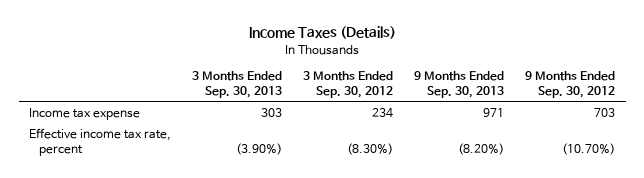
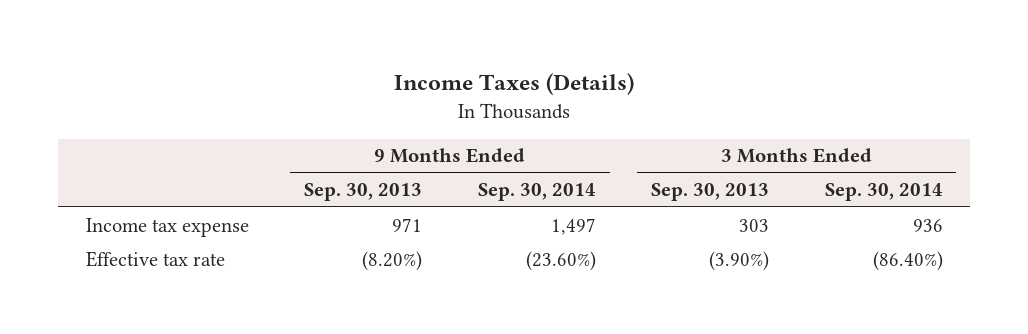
[303,71,394,99] 3 Months Ended Sep. 30, 2012 -> none
[525,71,616,99] 9 Months Ended Sep. 30, 2012 -> none
none -> [477,183,596,202] Sep. 30, 2014
none -> [824,183,943,202] Sep. 30, 2014
[29,127,172,156] Effective income tax rate, percent -> [85,250,225,267] Effective tax rate

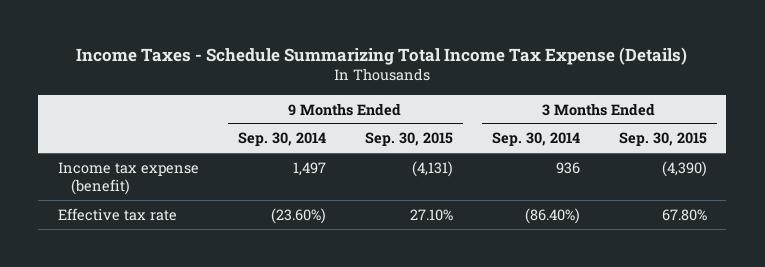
[394,73,635,96] Income Taxes (Details) -> [76,46,688,65] Income Taxes - Schedule Summarizing Total Income Tax Expense (Details)
[304,183,423,202] Sep. 30, 2013 -> none
[651,183,770,202] Sep. 30, 2013 -> none
none -> [364,132,453,147] Sep. 30, 2015
none -> [618,132,707,147] Sep. 30, 2015
[85,217,249,237] Income tax expense -> [57,161,199,195] Income tax expense (benefit)

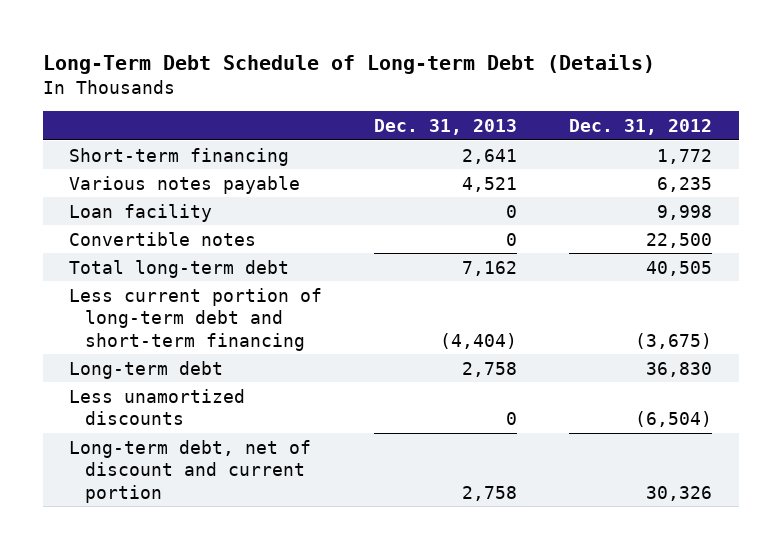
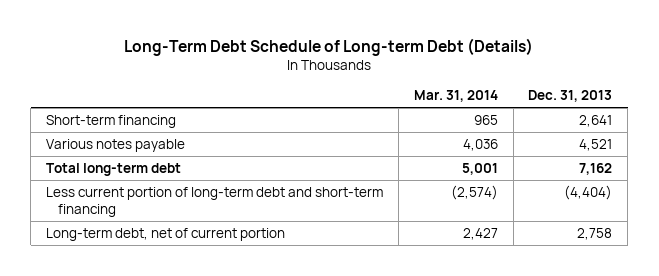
[569,118,713,135] Dec. 31, 2012 -> none
none -> [413,90,498,103] Mar. 31, 2014
[68,203,212,222] Loan facility -> none
[68,231,256,246] Convertible notes -> none
[68,388,245,426] Less unamortized discounts -> none
[68,439,311,503] Long-term debt, net of discount and current portion -> none
[68,360,223,379] Long-term debt -> [46,227,286,241] Long-term debt, net of current portion

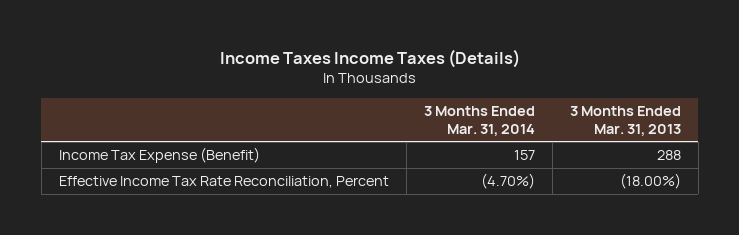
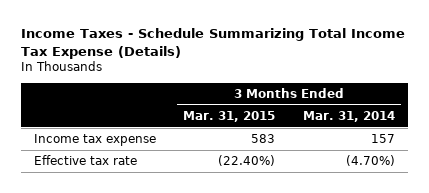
[219,48,520,68] Income Taxes Income Taxes (Details) -> [20,28,405,60] Income Taxes - Schedule Summarizing Total Income Tax Expense (Details)
[569,105,681,136] 3 Months Ended Mar. 31, 2013 -> none
none -> [183,110,276,122] Mar. 31, 2015
[58,147,260,164] Income Tax Expense (Benefit) -> [34,134,157,147] Income tax expense
[58,176,389,189] Effective Income Tax Rate Reconciliation, Percent -> [34,155,138,166] Effective tax rate

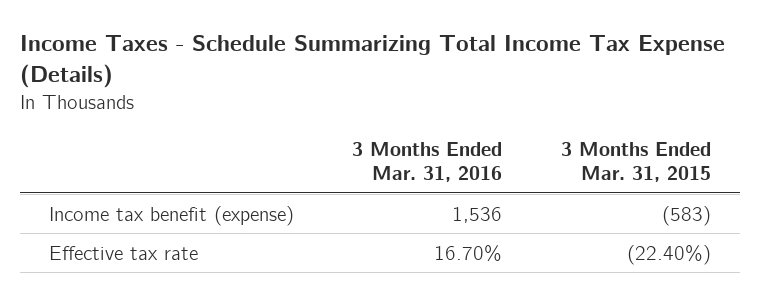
[302,110,395,122] Mar. 31, 2014 -> none
none -> [352,141,503,183] 3 Months Ended Mar. 31, 2016
[34,134,157,147] Income tax expense -> [48,205,294,226] Income tax benefit (expense)
[251,134,276,144] 583 -> [661,205,711,226] (583)

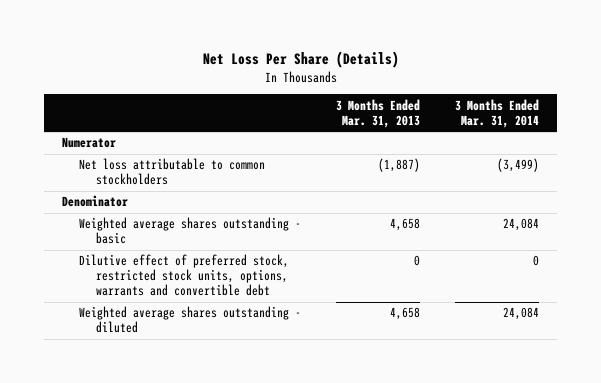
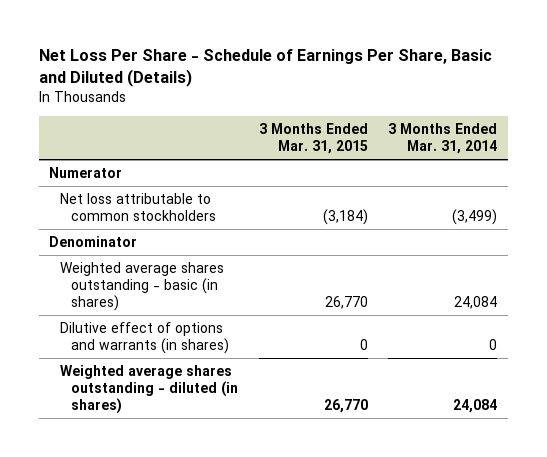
[202,51,399,69] Net Loss Per Share (Details) -> [38,48,492,87] Net Loss Per Share - Schedule of Earnings Per Share, Basic and Diluted (Details)
[336,98,421,128] 3 Months Ended Mar. 31, 2013 -> none
none -> [258,123,368,154] 3 Months Ended Mar. 31, 2015
[78,217,301,245] Weighted average shares outstanding - basic -> [60,262,225,311] Weighted average shares outstanding - basic (in shares)
[78,254,289,297] Dilutive effect of preferred stock, restricted stock units, options, warrants and convertible debt -> [60,322,230,355] Dilutive effect of options and warrants (in shares)
[78,306,301,334] Weighted average shares outstanding - diluted -> [60,365,239,414] Weighted average shares outstanding - diluted (in shares)

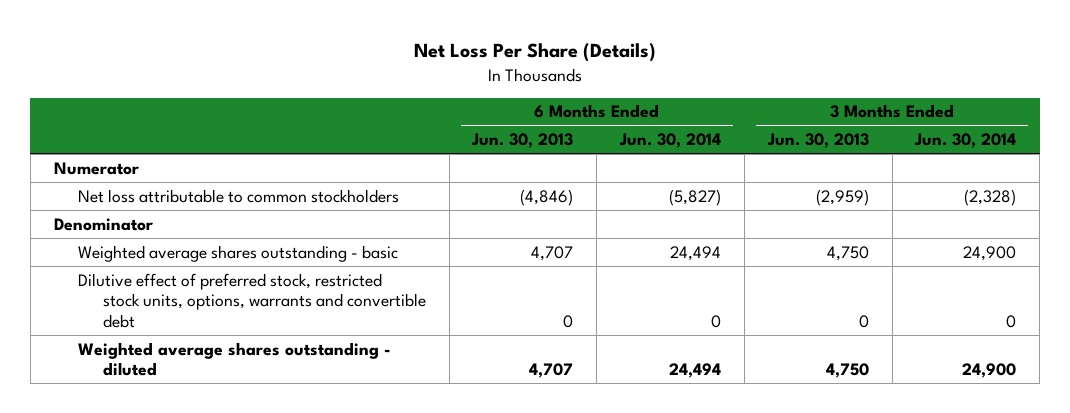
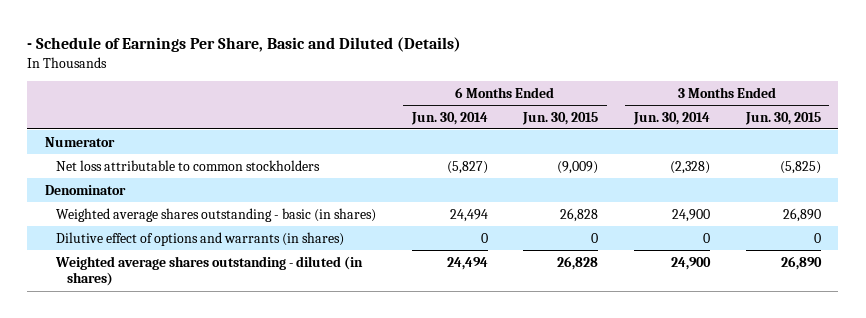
[414,43,657,63] Net Loss Per Share (Details) -> [27,36,462,52] - Schedule of Earnings Per Share, Basic and Diluted (Details)
[471,132,574,148] Jun. 30, 2013 -> none
[766,132,869,148] Jun. 30, 2013 -> none
none -> [522,111,599,125] Jun. 30, 2015
none -> [744,111,821,125] Jun. 30, 2015
[78,244,399,262] Weighted average shares outstanding - basic -> [56,207,377,222] Weighted average shares outstanding - basic (in shares)
[78,272,426,328] Dilutive effect of preferred stock, restricted stock units, options, warrants and convertible debt -> [56,231,345,246] Dilutive effect of options and warrants (in shares)
[78,341,392,377] Weighted average shares outstanding - diluted -> [55,255,364,287] Weighted average shares outstanding - diluted (in shares)

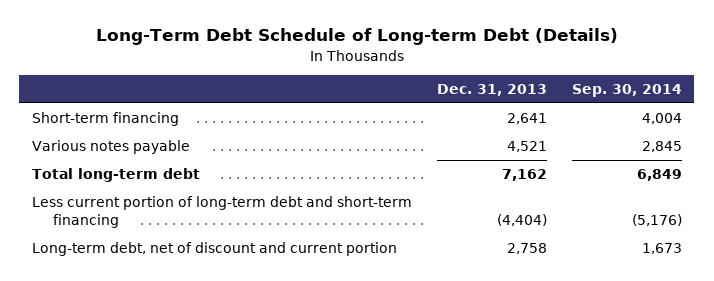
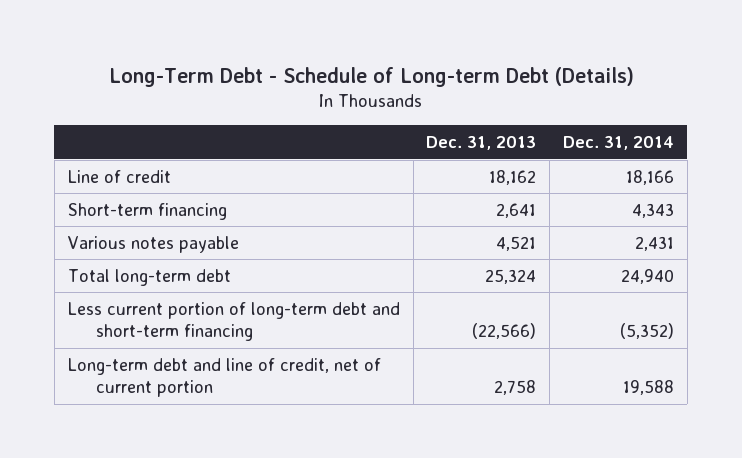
[95,28,618,46] Long-Term Debt Schedule of Long-term Debt (Details) -> [108,66,634,87] Long-Term Debt - Schedule of Long-term Debt (Details)
[571,84,682,98] Sep. 30, 2014 -> none
none -> [562,136,674,151] Dec. 31, 2014
none -> [67,169,171,183] Line of credit
[501,169,547,182] 7,162 -> [485,268,537,284] 25,324
[496,214,547,227] (4,404) -> [472,323,537,340] (22,566)
[31,242,397,257] Long-term debt, net of discount and current portion -> [67,357,381,398] Long-term debt and line of credit, net of current portion

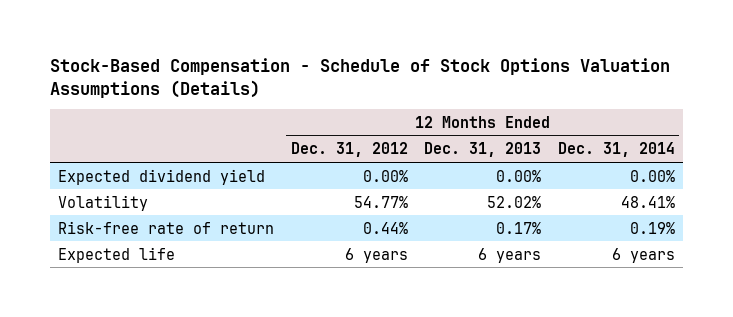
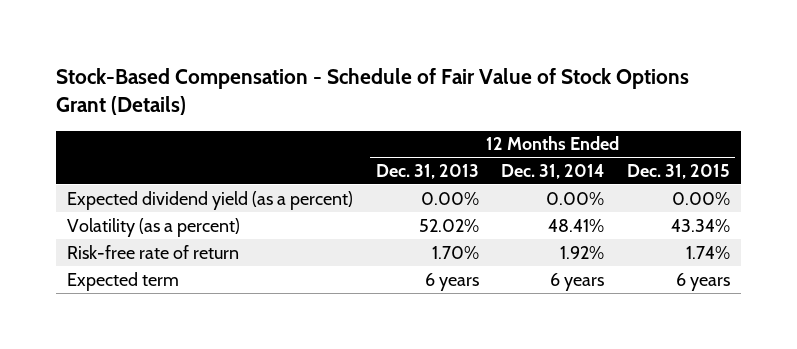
[49,58,670,98] Stock-Based Compensation - Schedule of Stock Options Valuation Assumptions (Details) -> [56,68,690,116] Stock-Based Compensation - Schedule of Fair Value of Stock Options Grant (Details)
[290,142,408,158] Dec. 31, 2012 -> none
none -> [626,163,730,179] Dec. 31, 2015
[57,168,265,185] Expected dividend yield -> [67,190,354,210] Expected dividend yield (as a percent)
[57,194,148,211] Volatility -> [67,217,241,237] Volatility (as a percent)
[496,221,542,234] 0.17% -> [431,245,479,259] 1.70%
[629,221,675,234] 0.19% -> [560,245,605,259] 1.92%
[57,246,175,263] Expected life -> [67,271,180,291] Expected term

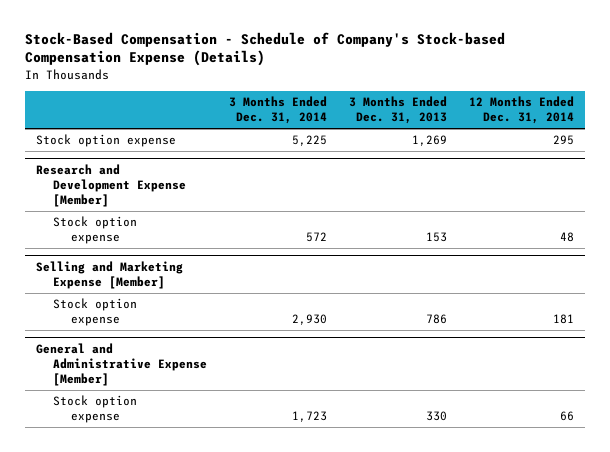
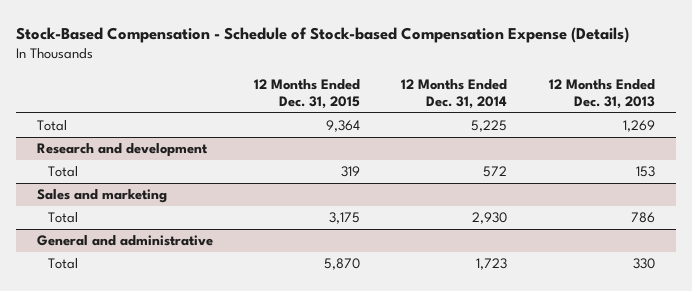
[25,31,506,67] Stock-Based Compensation - Schedule of Company's Stock-based Compensation Expense (Details) -> [16,26,630,43] Stock-Based Compensation - Schedule of Stock-based Compensation Expense (Details)
[229,96,328,125] 3 Months Ended Dec. 31, 2014 -> none
[348,96,447,125] 3 Months Ended Dec. 31, 2013 -> none
none -> [254,78,361,110] 12 Months Ended Dec. 31, 2015
none -> [548,78,655,110] 12 Months Ended Dec. 31, 2013
[36,134,177,148] Stock option expense -> none
[53,216,138,245] Stock option expense -> none
[53,298,138,327] Stock option expense -> none
[53,395,138,424] Stock option expense -> none
none -> [36,120,67,132] Total
[36,163,187,208] Research and Development Expense [Member] -> [36,143,208,158] Research and development
none -> [48,166,79,178] Total
[36,260,184,289] Selling and Marketing Expense [Member] -> [36,189,167,204] Sales and marketing
none -> [48,212,79,224] Total
[36,342,208,387] General and Administrative Expense [Member] -> [36,235,213,247] General and administrative
none -> [48,258,79,270] Total

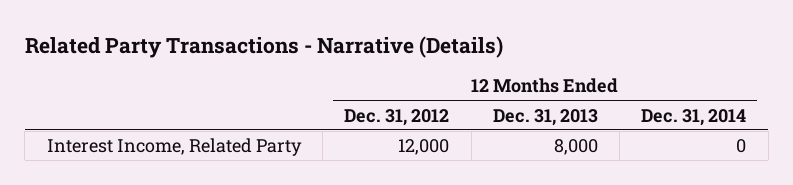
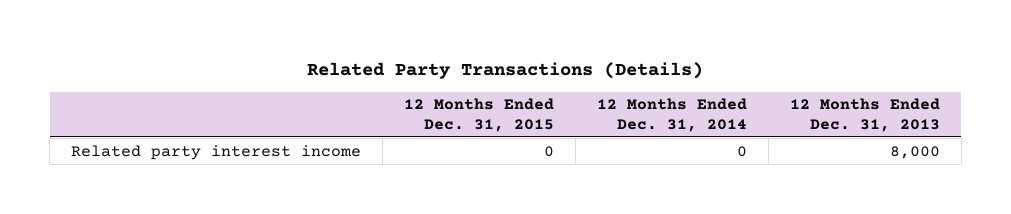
[24,36,503,59] Related Party Transactions - Narrative (Details) -> [307,62,704,80] Related Party Transactions (Details)
[344,108,450,126] Dec. 31, 2012 -> none
none -> [403,98,554,132] 12 Months Ended Dec. 31, 2015
[46,138,302,157] Interest Income, Related Party -> [71,144,362,160] Related party interest income

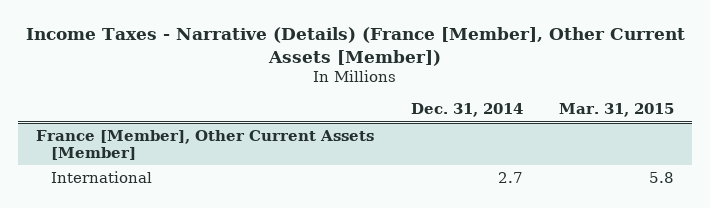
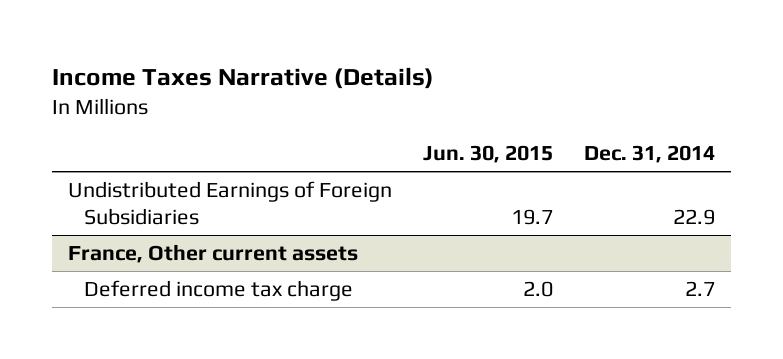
[26,27,686,66] Income Taxes - Narrative (Details) (France [Member], Other Current Assets [Member]) -> [51,66,434,89] Income Taxes Narrative (Details)
[558,103,674,118] Mar. 31, 2015 -> none
none -> [422,145,553,164] Jun. 30, 2015
none -> [67,180,392,225] Undistributed Earnings of Foreign Subsidiaries
[36,129,375,160] France [Member], Other Current Assets [Member] -> [67,243,358,263] France, Other current assets
[50,170,152,183] International -> [84,279,354,301] Deferred income tax charge

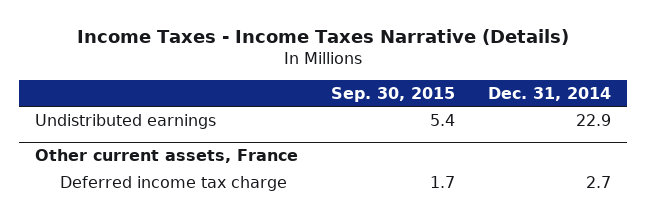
[51,66,434,89] Income Taxes Narrative (Details) -> [77,29,570,46] Income Taxes - Income Taxes Narrative (Details)
[422,145,553,164] Jun. 30, 2015 -> none
none -> [331,86,456,102] Sep. 30, 2015
[67,180,392,225] Undistributed Earnings of Foreign Subsidiaries -> [35,113,217,129] Undistributed earnings
[67,243,358,263] France, Other current assets -> [35,149,299,164] Other current assets, France

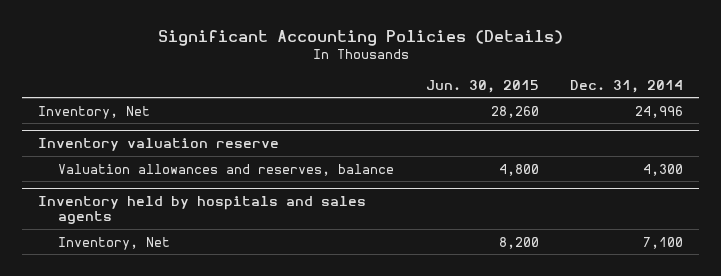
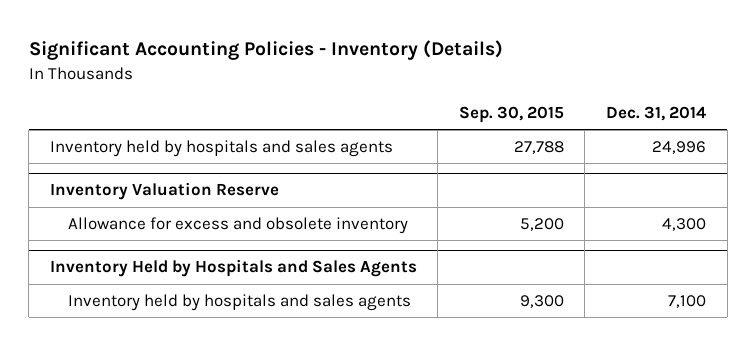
[157,29,563,46] Significant Accounting Policies (Details) -> [28,40,503,61] Significant Accounting Policies - Inventory (Details)
[425,79,539,93] Jun. 30, 2015 -> none
none -> [458,105,564,123] Sep. 30, 2015
[37,105,150,119] Inventory, Net -> [49,140,393,158] Inventory held by hospitals and sales agents
[37,138,279,152] Inventory valuation reserve -> [49,182,279,201] Inventory Valuation Reserve
[58,163,395,176] Valuation allowances and reserves, balance -> [67,217,408,235] Allowance for excess and obsolete inventory
[37,196,366,225] Inventory held by hospitals and sales agents -> [49,259,417,278] Inventory Held by Hospitals and Sales Agents
[58,236,171,250] Inventory, Net -> [67,294,411,312] Inventory held by hospitals and sales agents

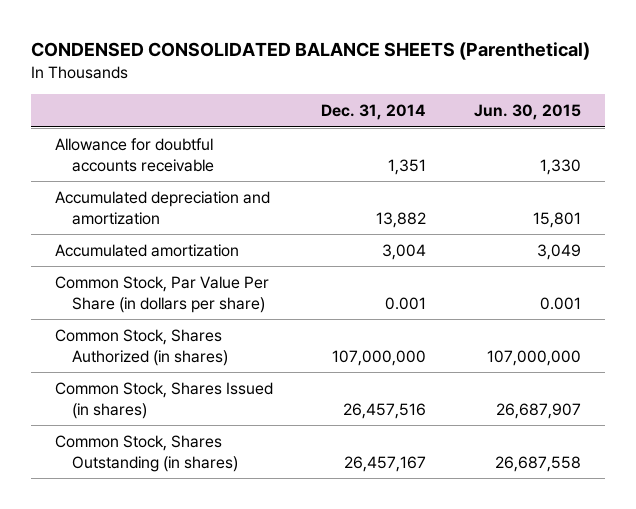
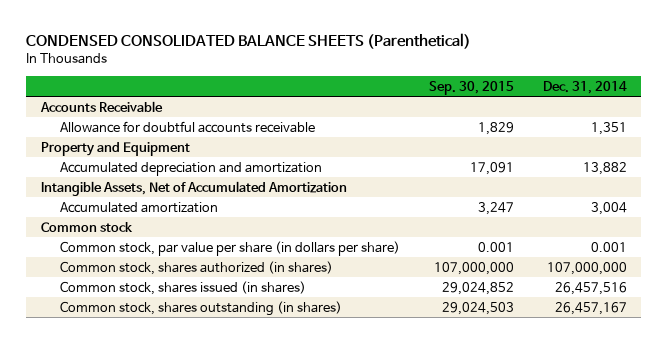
[473,104,581,121] Jun. 30, 2015 -> none
none -> [428,80,514,95] Sep. 30, 2015
none -> [39,100,163,112] Accounts Receivable
none -> [40,141,190,156] Property and Equipment
none -> [40,180,347,196] Intangible Assets, Net of Accumulated Amortization
none -> [40,221,133,232] Common stock
[55,275,270,313] Common Stock, Par Value Per Share (in dollars per share) -> [59,240,400,256] Common stock, par value per share (in dollars per share)
[55,328,228,366] Common Stock, Shares Authorized (in shares) -> [59,260,333,275] Common stock, shares authorized (in shares)
[55,381,274,419] Common Stock, Shares Issued (in shares) -> [59,280,306,295] Common stock, shares issued (in shares)
[55,434,238,472] Common Stock, Shares Outstanding (in shares) -> [59,300,342,316] Common stock, shares outstanding (in shares)

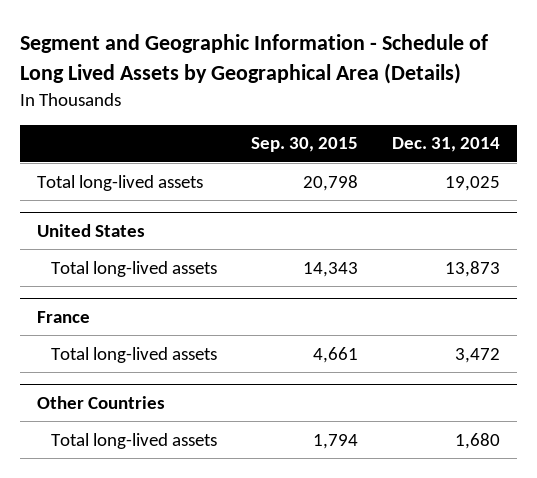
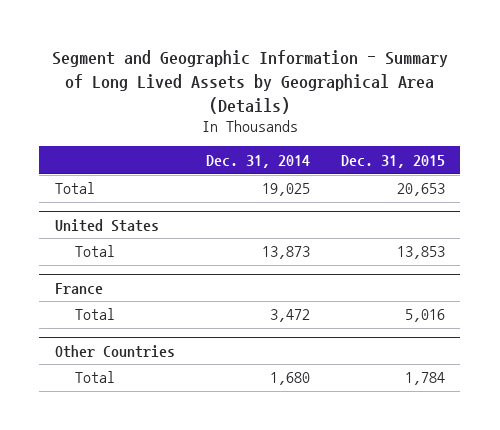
[20,33,489,84] Segment and Geographic Information - Schedule of Long Lived Assets by Geographical Area (Details) -> [51,50,448,114] Segment and Geographic Information - Summary of Long Lived Assets by Geographical Area (Details)
[251,137,359,153] Sep. 30, 2015 -> none
none -> [340,154,445,168] Dec. 31, 2015
[37,174,204,191] Total long-lived assets -> [54,182,95,195] Total
[51,260,218,277] Total long-lived assets -> [75,245,116,258] Total
[51,346,218,363] Total long-lived assets -> [75,308,116,321] Total
[51,432,218,449] Total long-lived assets -> [75,371,116,384] Total

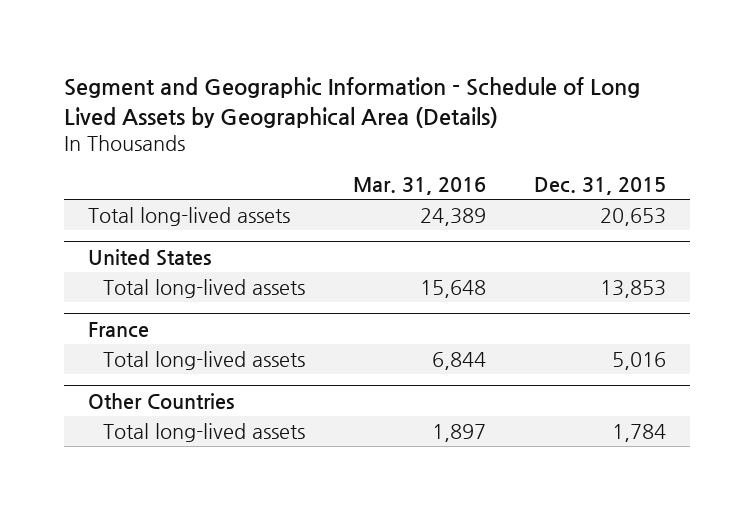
[51,50,448,114] Segment and Geographic Information - Summary of Long Lived Assets by Geographical Area (Details) -> [64,77,641,129] Segment and Geographic Information - Schedule of Long Lived Assets by Geographical Area (Details)
[205,154,310,168] Dec. 31, 2014 -> none
none -> [353,177,487,196] Mar. 31, 2016
[54,182,95,195] Total -> [88,206,291,226] Total long-lived assets
[75,245,116,258] Total -> [103,278,306,298] Total long-lived assets
[75,308,116,321] Total -> [103,350,306,370] Total long-lived assets
[75,371,116,384] Total -> [103,422,306,442] Total long-lived assets

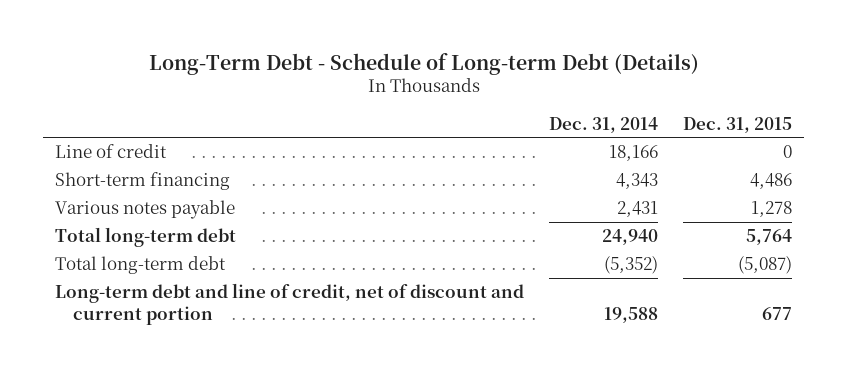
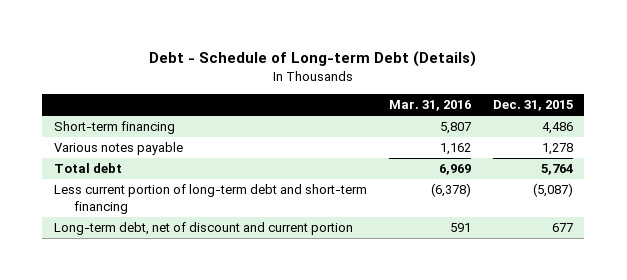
[148,52,699,75] Long-Term Debt - Schedule of Long-term Debt (Details) -> [149,50,477,67] Debt - Schedule of Long-term Debt (Details)
[549,116,659,133] Dec. 31, 2014 -> none
none -> [388,100,471,112] Mar. 31, 2016
[55,144,168,159] Line of credit -> none
[55,227,237,248] Total long-term debt -> [53,163,122,174] Total debt
[55,256,227,275] Total long-term debt -> [53,184,367,214] Less current portion of long-term debt and short-term financing
[55,283,525,325] Long-term debt and line of credit, net of discount and current portion -> [53,222,353,236] Long-term debt, net of discount and current portion

